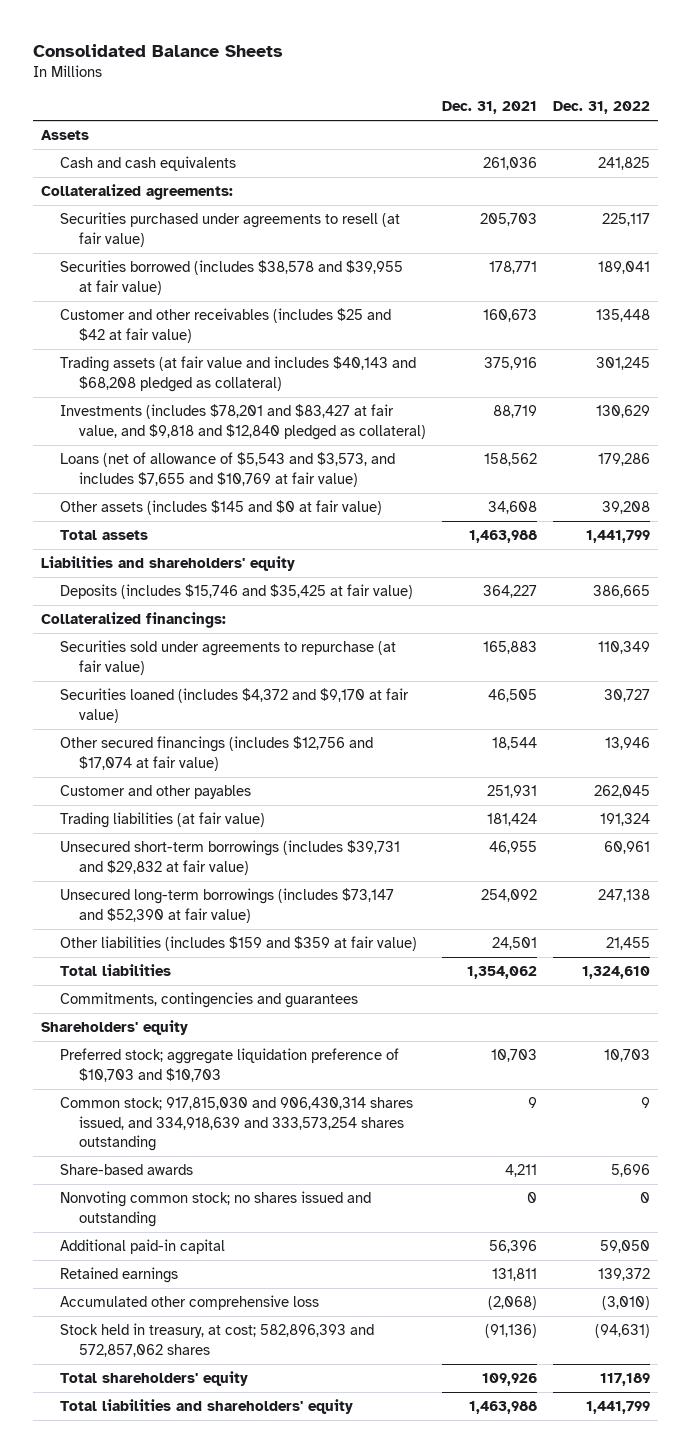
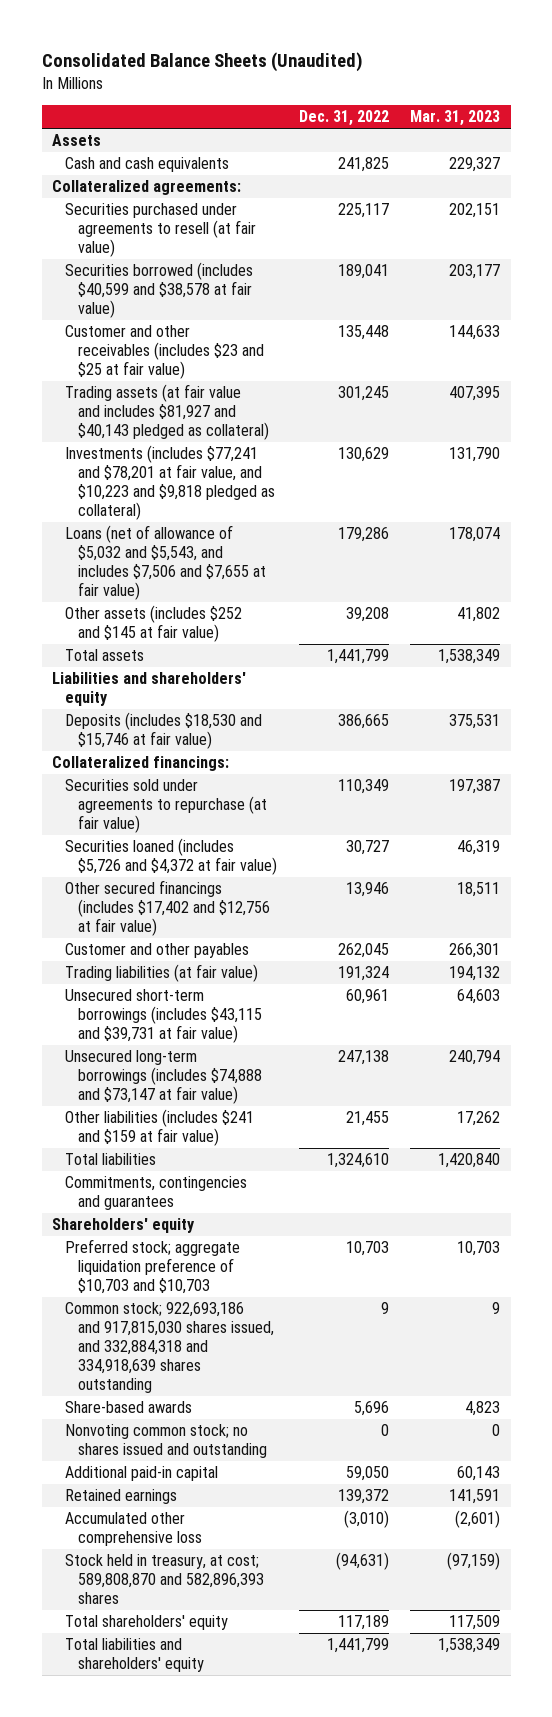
[33,43,284,57] Consolidated Balance Sheets -> [41,51,363,72] Consolidated Balance Sheets (Unaudited)
[442,101,538,115] Dec. 31, 2021 -> none
none -> [409,110,500,127] Mar. 31, 2023
[60,260,404,295] Securities borrowed (includes $38,578 and $39,955 at fair value) -> [65,262,254,319] Securities borrowed (includes $40,599 and $38,578 at fair value)
[60,308,392,343] Customer and other receivables (includes $25 and $42 at fair value) -> [65,325,265,380] Customer and other receivables (includes $23 and $25 at fair value)
[60,356,417,392] Trading assets (at fair value and includes $40,143 and $68,208 pledged as collateral) -> [65,384,270,441] Trading assets (at fair value and includes $81,927 and $40,143 pledged as collateral)
[60,404,427,440] Investments (includes $78,201 and $83,427 at fair value, and $9,818 and $12,840 pledged as collateral) -> [65,445,276,521] Investments (includes $77,241 and $78,201 at fair value, and $10,223 and $9,818 pledged as collateral)
[60,452,396,487] Loans (net of allowance of $5,543 and $3,573, and includes $7,655 and $10,769 at fair value) -> [65,525,267,601] Loans (net of allowance of $5,032 and $5,543, and includes $7,506 and $7,655 at fair value)
[60,500,383,516] Other assets (includes $145 and $0 at fair value) -> [65,605,243,643] Other assets (includes $252 and $145 at fair value)
[60,584,414,600] Deposits (includes $15,746 and $35,425 at fair value) -> [65,712,263,750] Deposits (includes $18,530 and $15,746 at fair value)
[60,688,410,723] Securities loaned (includes $4,372 and $9,170 at fair value) -> [65,838,278,876] Securities loaned (includes $5,726 and $4,372 at fair value)
[60,736,374,771] Other secured financings (includes $12,756 and $17,074 at fair value) -> [65,880,271,937] Other secured financings (includes $17,402 and $12,756 at fair value)
[60,840,401,875] Unsecured short-term borrowings (includes $39,731 and $29,832 at fair value) -> [65,989,263,1044] Unsecured short-term borrowings (includes $43,115 and $39,731 at fair value)
[60,888,395,923] Unsecured long-term borrowings (includes $73,147 and $52,390 at fair value) -> [65,1050,263,1105] Unsecured long-term borrowings (includes $74,888 and $73,147 at fair value)
[60,936,418,952] Other liabilities (includes $159 and $359 at fair value) -> [65,1109,255,1147] Other liabilities (includes $241 and $159 at fair value)
[60,1097,414,1152] Common stock; 917,815,030 and 906,430,314 shares issued, and 334,918,639 and 333,573,254 shares outstanding -> [65,1302,275,1393] Common stock; 922,693,186 and 917,815,030 shares issued, and 332,884,318 and 334,918,639 shares outstanding
[60,1323,375,1357] Stock held in treasury, at cost; 582,896,393 and 572,857,062 shares -> [65,1554,265,1605] Stock held in treasury, at cost; 589,808,870 and 582,896,393 shares

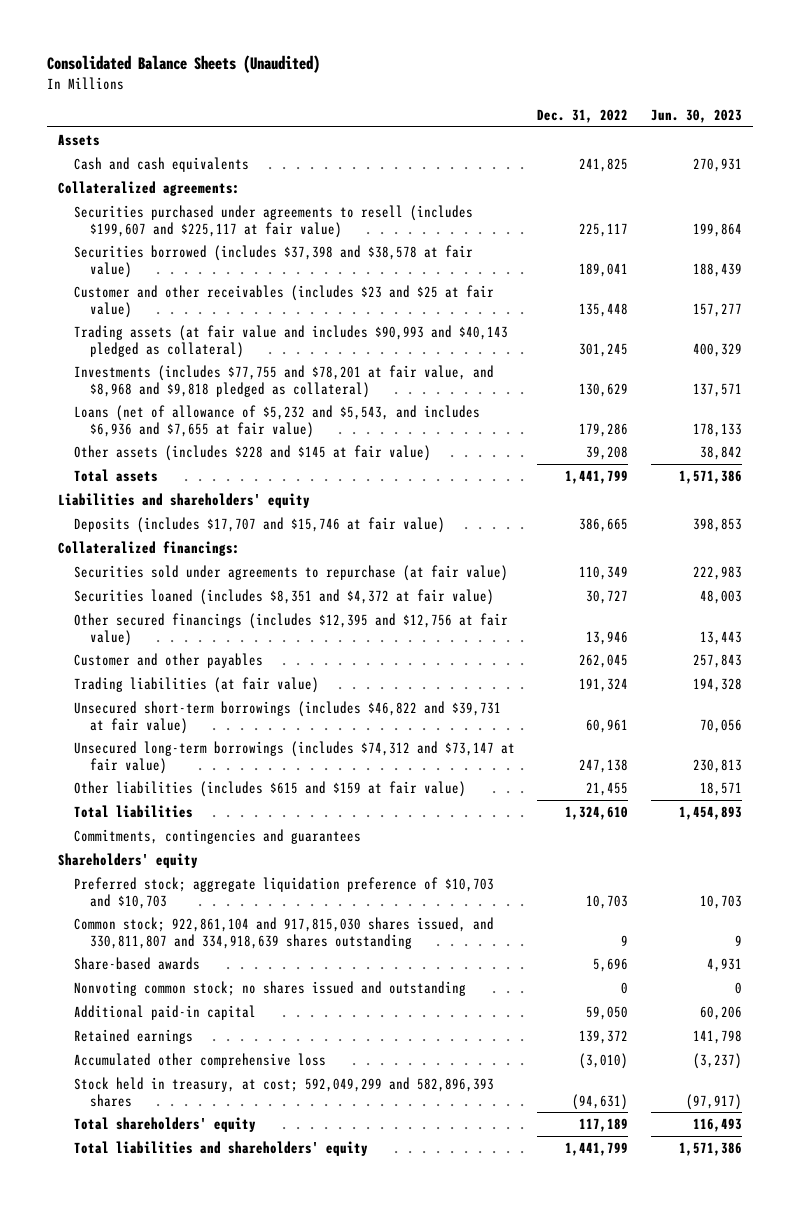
[409,110,500,127] Mar. 31, 2023 -> none
none -> [650,109,742,124] Jun. 30, 2023
[65,203,257,258] Securities purchased under agreements to resell (at fair value) -> [73,204,473,238] Securities purchased under agreements to resell (includes $199,607 and $225,117 at fair value)
[65,262,254,319] Securities borrowed (includes $40,599 and $38,578 at fair value) -> [73,244,473,278] Securities borrowed (includes $37,398 and $38,578 at fair value)
[65,384,270,441] Trading assets (at fair value and includes $81,927 and $40,143 pledged as collateral) -> [73,324,508,358] Trading assets (at fair value and includes $90,993 and $40,143 pledged as collateral)
[65,445,276,521] Investments (includes $77,241 and $78,201 at fair value, and $10,223 and $9,818 pledged as collateral) -> [73,364,494,398] Investments (includes $77,755 and $78,201 at fair value, and $8,968 and $9,818 pledged as collateral)
[65,525,267,601] Loans (net of allowance of $5,032 and $5,543, and includes $7,506 and $7,655 at fair value) -> [73,404,480,438] Loans (net of allowance of $5,232 and $5,543, and includes $6,936 and $7,655 at fair value)
[65,605,243,643] Other assets (includes $252 and $145 at fair value) -> [73,444,431,461] Other assets (includes $228 and $145 at fair value)
[65,712,263,750] Deposits (includes $18,530 and $15,746 at fair value) -> [73,516,445,533] Deposits (includes $17,707 and $15,746 at fair value)
[65,838,278,876] Securities loaned (includes $5,726 and $4,372 at fair value) -> [73,588,494,605] Securities loaned (includes $8,351 and $4,372 at fair value)
[65,880,271,937] Other secured financings (includes $17,402 and $12,756 at fair value) -> [73,612,508,646] Other secured financings (includes $12,395 and $12,756 at fair value)
[65,989,263,1044] Unsecured short-term borrowings (includes $43,115 and $39,731 at fair value) -> [73,700,501,734] Unsecured short-term borrowings (includes $46,822 and $39,731 at fair value)
[65,1050,263,1105] Unsecured long-term borrowings (includes $74,888 and $73,147 at fair value) -> [73,740,515,774] Unsecured long-term borrowings (includes $74,312 and $73,147 at fair value)
[65,1109,255,1147] Other liabilities (includes $241 and $159 at fair value) -> [73,780,466,797] Other liabilities (includes $615 and $159 at fair value)
[65,1302,275,1393] Common stock; 922,693,186 and 917,815,030 shares issued, and 332,884,318 and 334,918,639 shares outstanding -> [73,916,494,949] Common stock; 922,861,104 and 917,815,030 shares issued, and 330,811,807 and 334,918,639 shares outstanding
[65,1554,265,1605] Stock held in treasury, at cost; 589,808,870 and 582,896,393 shares -> [73,1076,494,1107] Stock held in treasury, at cost; 592,049,299 and 582,896,393 shares

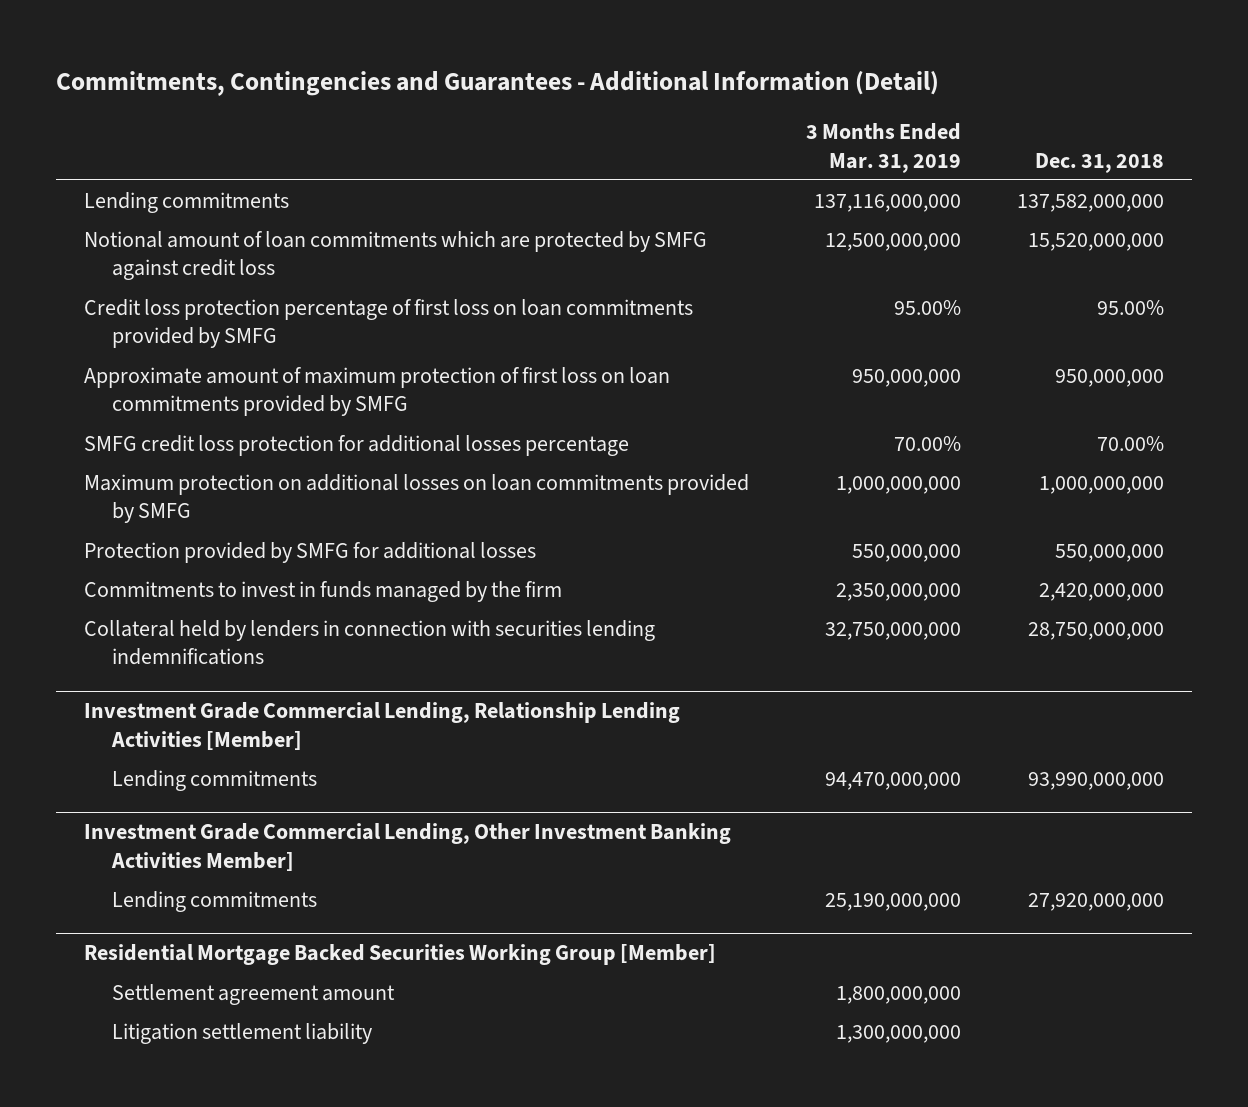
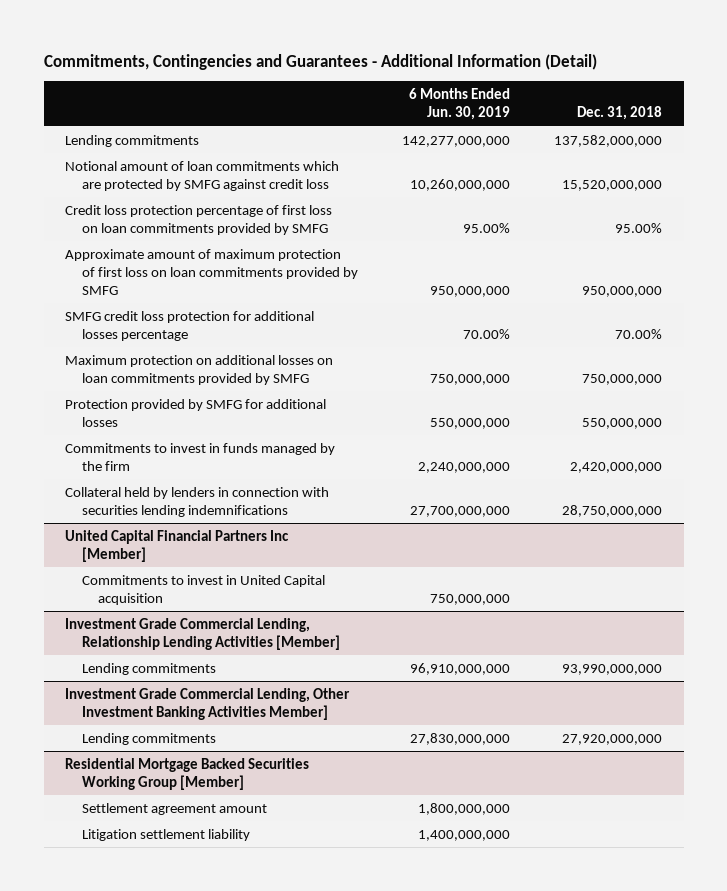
[805,123,961,173] 3 Months Ended Mar. 31, 2019 -> none
none -> [408,88,510,121] 6 Months Ended Jun. 30, 2019
[1039,476,1165,495] 1,000,000,000 -> [581,373,662,385] 750,000,000
none -> [65,530,290,562] United Capital Financial Partners Inc [Member]
none -> [81,575,325,605] Commitments to invest in United Capital acquisition

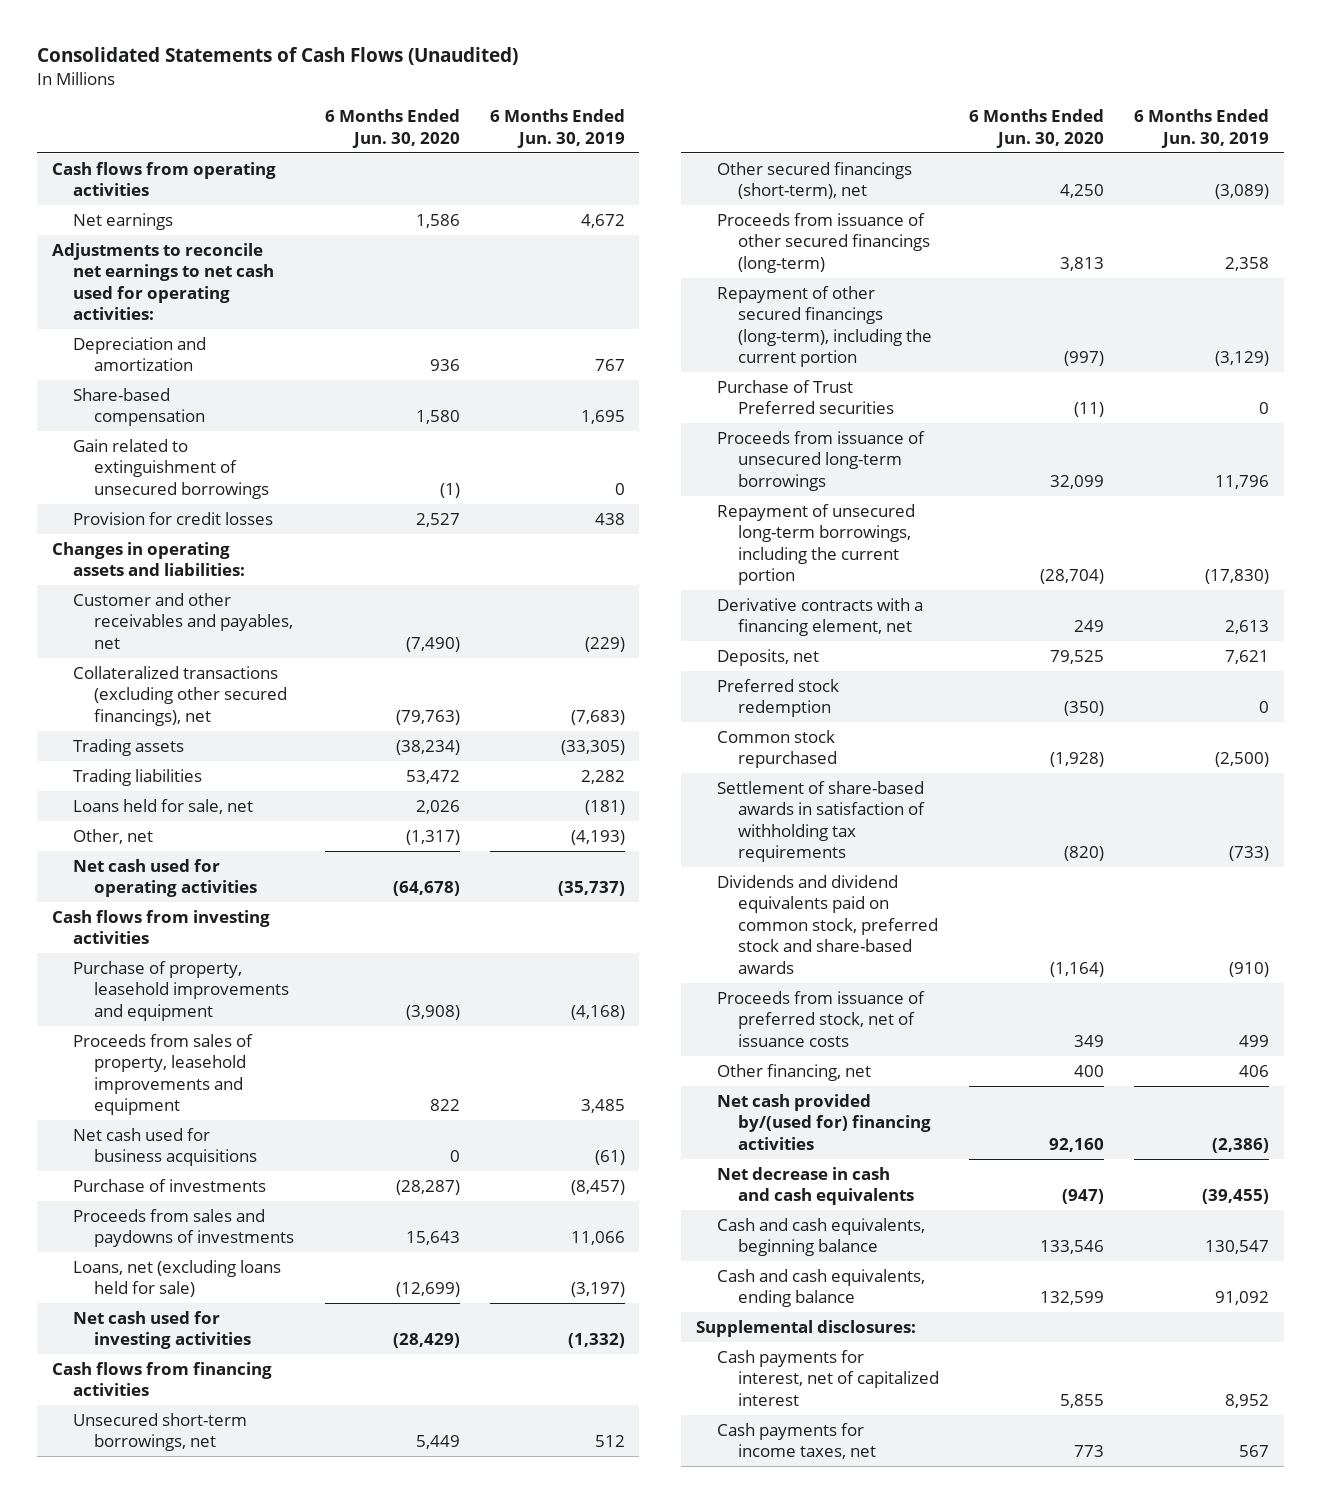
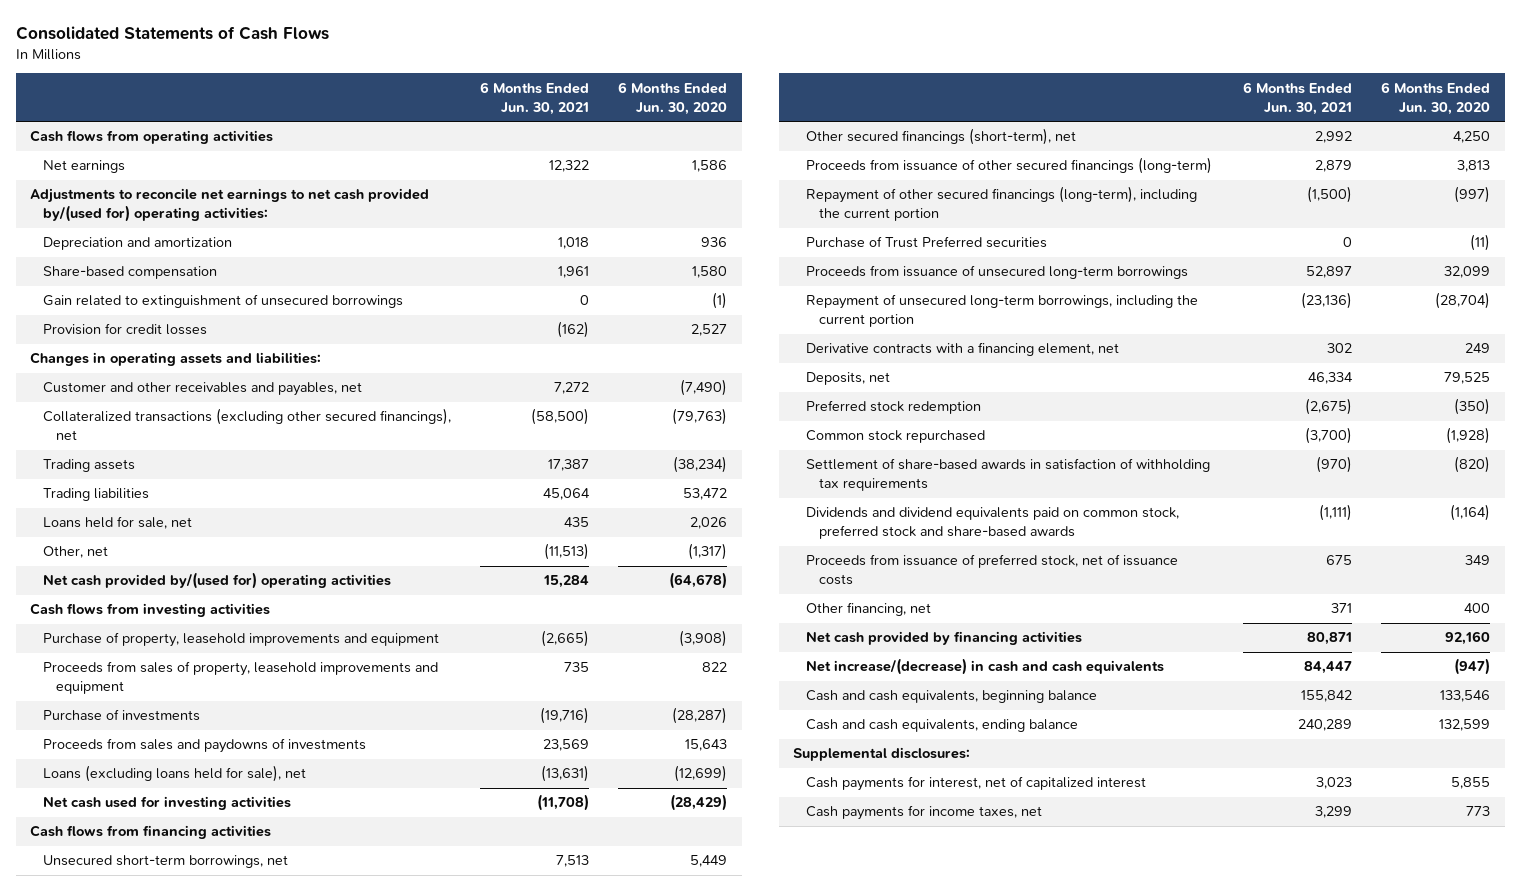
[36,47,518,66] Consolidated Statements of Cash Flows (Unaudited) -> [15,25,329,40] Consolidated Statements of Cash Flows
[489,109,625,148] 6 Months Ended Jun. 30, 2019 -> none
none -> [480,81,590,115] 6 Months Ended Jun. 30, 2021
[51,242,274,321] Adjustments to reconcile net earnings to net cash used for operating activities: -> [30,188,430,223] Adjustments to reconcile net earnings to net cash provided by/(used for) operating activities:
[72,858,257,898] Net cash used for operating activities -> [43,572,392,590] Net cash provided by/(used for) operating activities
[72,1127,257,1167] Net cash used for business acquisitions -> none
[72,1259,281,1298] Loans, net (excluding loans held for sale) -> [43,765,307,783] Loans (excluding loans held for sale), net
[716,1093,931,1150] Net cash provided by/(used for) financing activities -> [806,631,1083,646] Net cash provided by financing activities
[716,1166,914,1206] Net decrease in cash and cash equivalents -> [806,658,1165,676] Net increase/(decrease) in cash and cash equivalents

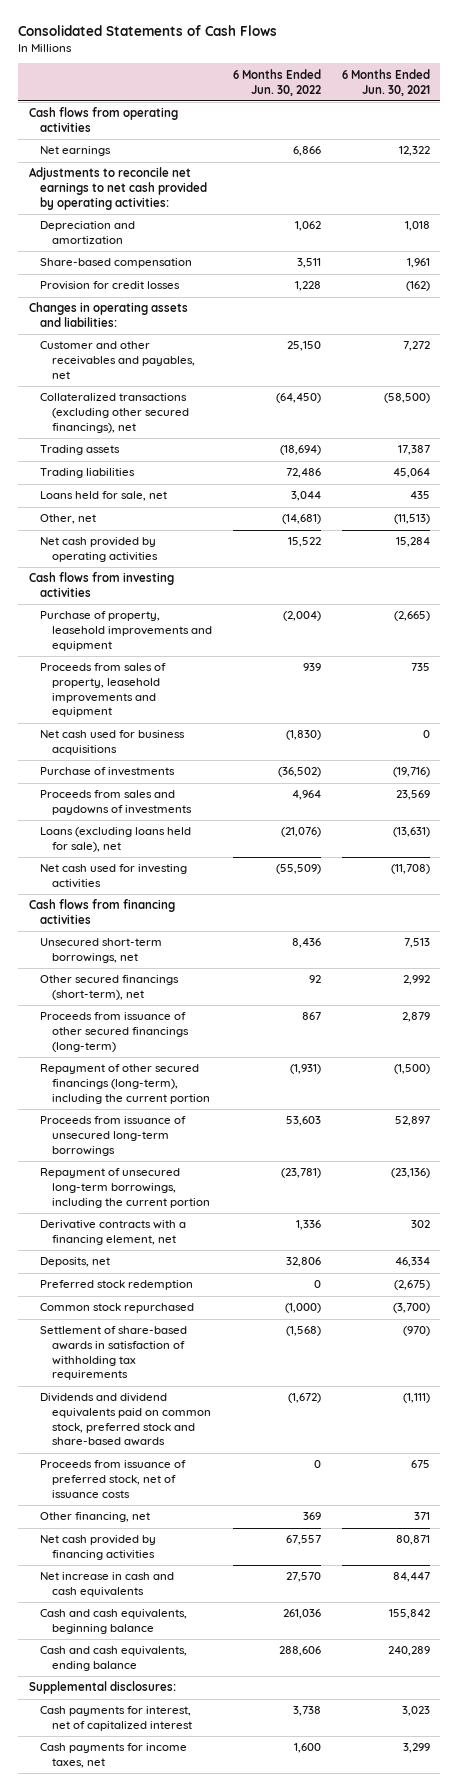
[618,81,728,115] 6 Months Ended Jun. 30, 2020 -> none
none -> [232,68,321,96] 6 Months Ended Jun. 30, 2022
[30,188,430,223] Adjustments to reconcile net earnings to net cash provided by/(used for) operating activities: -> [28,167,208,210] Adjustments to reconcile net earnings to net cash provided by operating activities:
[43,294,404,309] Gain related to extinguishment of unsecured borrowings -> none
[43,572,392,590] Net cash provided by/(used for) operating activities -> [40,537,158,563] Net cash provided by operating activities
none -> [40,730,186,756] Net cash used for business acquisitions
[806,236,1048,249] Purchase of Trust Preferred securities -> none
[806,658,1165,676] Net increase/(decrease) in cash and cash equivalents -> [40,1572,175,1598] Net increase in cash and cash equivalents

